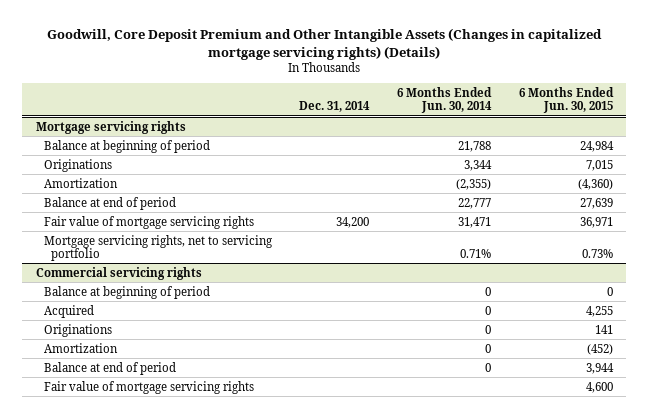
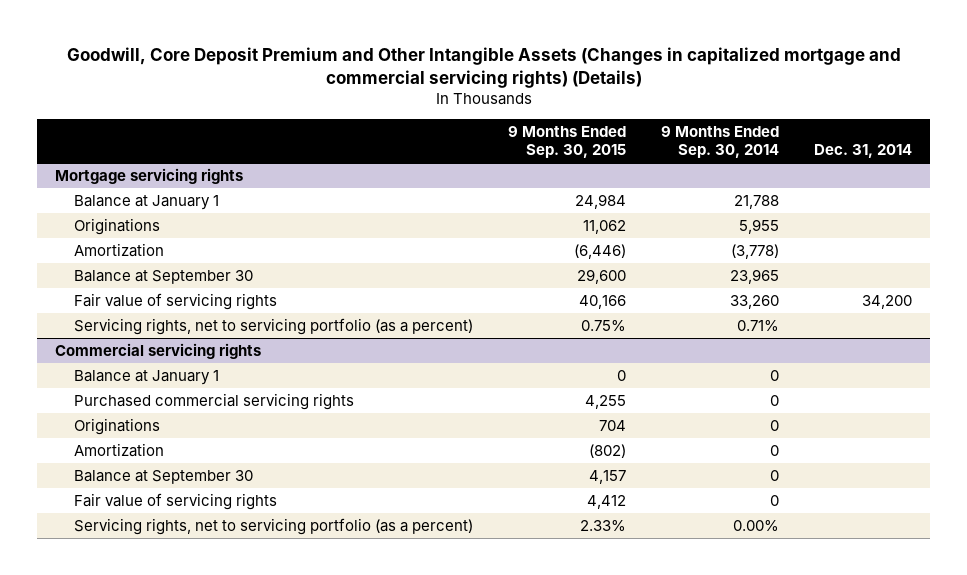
[47,28,603,60] Goodwill, Core Deposit Premium and Other Intangible Assets (Changes in capitalized mortgage servicing rights) (Details) -> [66,46,901,88] Goodwill, Core Deposit Premium and Other Intangible Assets (Changes in capitalized mortgage and commercial servicing rights) (Details)
[396,86,492,114] 6 Months Ended Jun. 30, 2014 -> none
[518,86,614,114] 6 Months Ended Jun. 30, 2015 -> none
none -> [508,125,627,158] 9 Months Ended Sep. 30, 2015
none -> [661,125,780,158] 9 Months Ended Sep. 30, 2014
[43,139,210,153] Balance at beginning of period -> [73,195,219,211] Balance at January 1
[43,196,176,210] Balance at end of period -> [73,270,253,285] Balance at September 30
[43,215,254,229] Fair value of mortgage servicing rights -> [73,293,277,311] Fair value of servicing rights
[43,234,273,261] Mortgage servicing rights, net to servicing portfolio -> [73,318,473,336] Servicing rights, net to servicing portfolio (as a percent)
[43,285,210,299] Balance at beginning of period -> [73,370,219,386] Balance at January 1
[43,304,94,318] Acquired -> [73,393,354,411] Purchased commercial servicing rights
[43,361,176,375] Balance at end of period -> [73,470,253,485] Balance at September 30
[43,380,254,394] Fair value of mortgage servicing rights -> [73,493,277,511] Fair value of servicing rights
none -> [73,518,473,536] Servicing rights, net to servicing portfolio (as a percent)

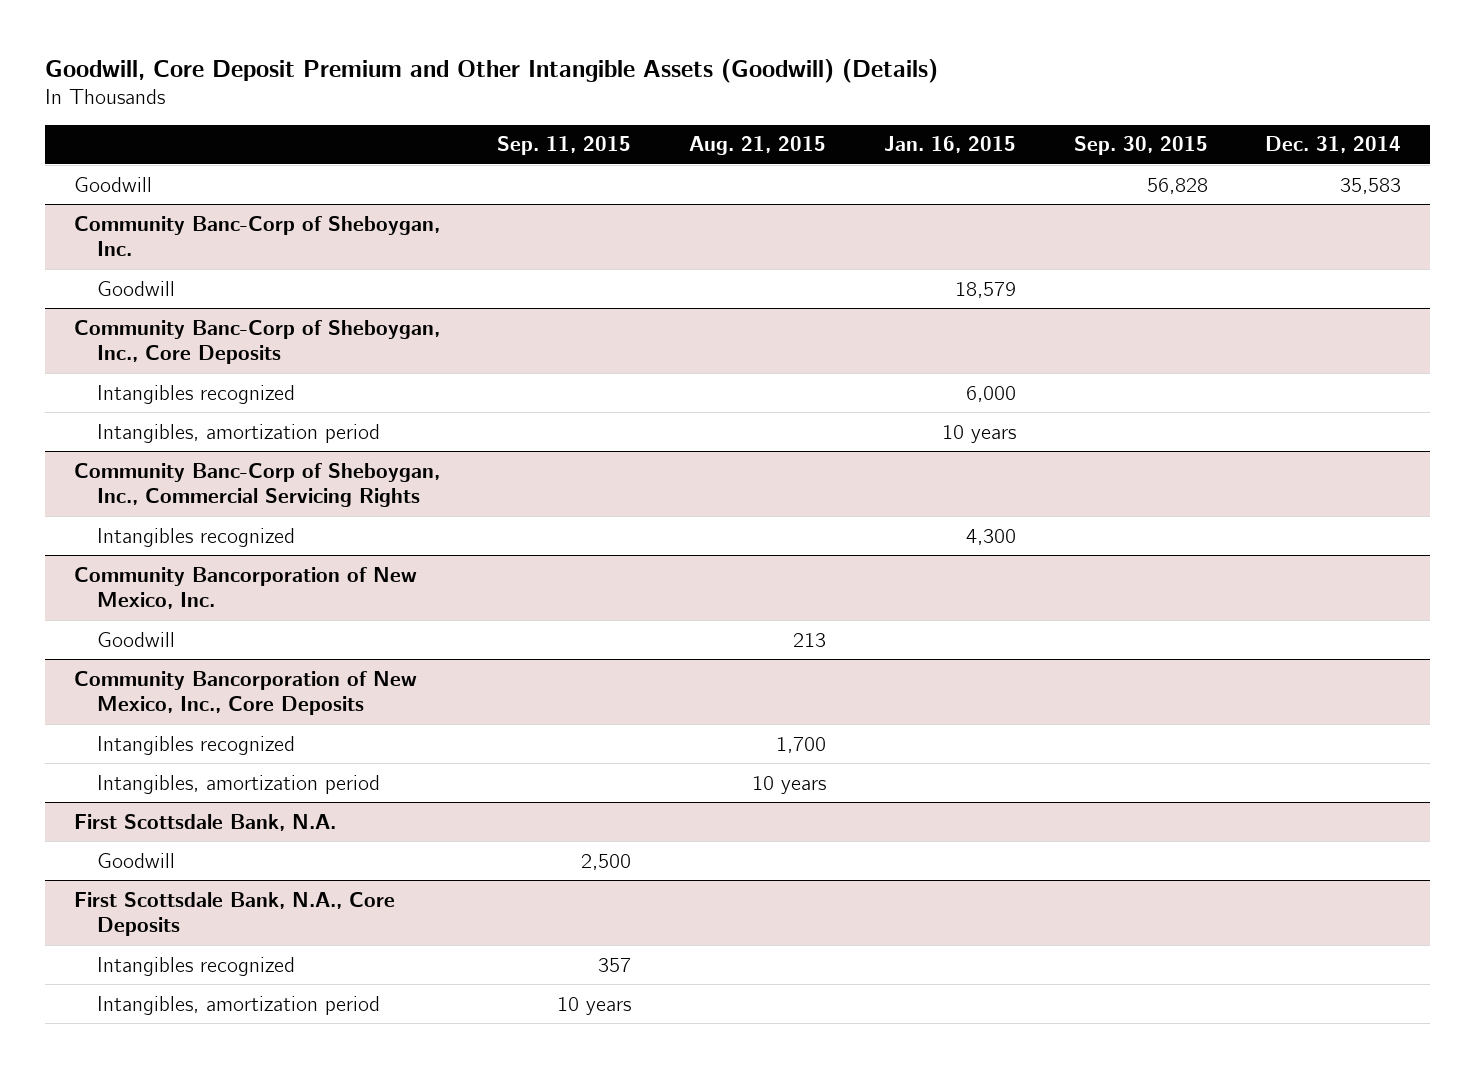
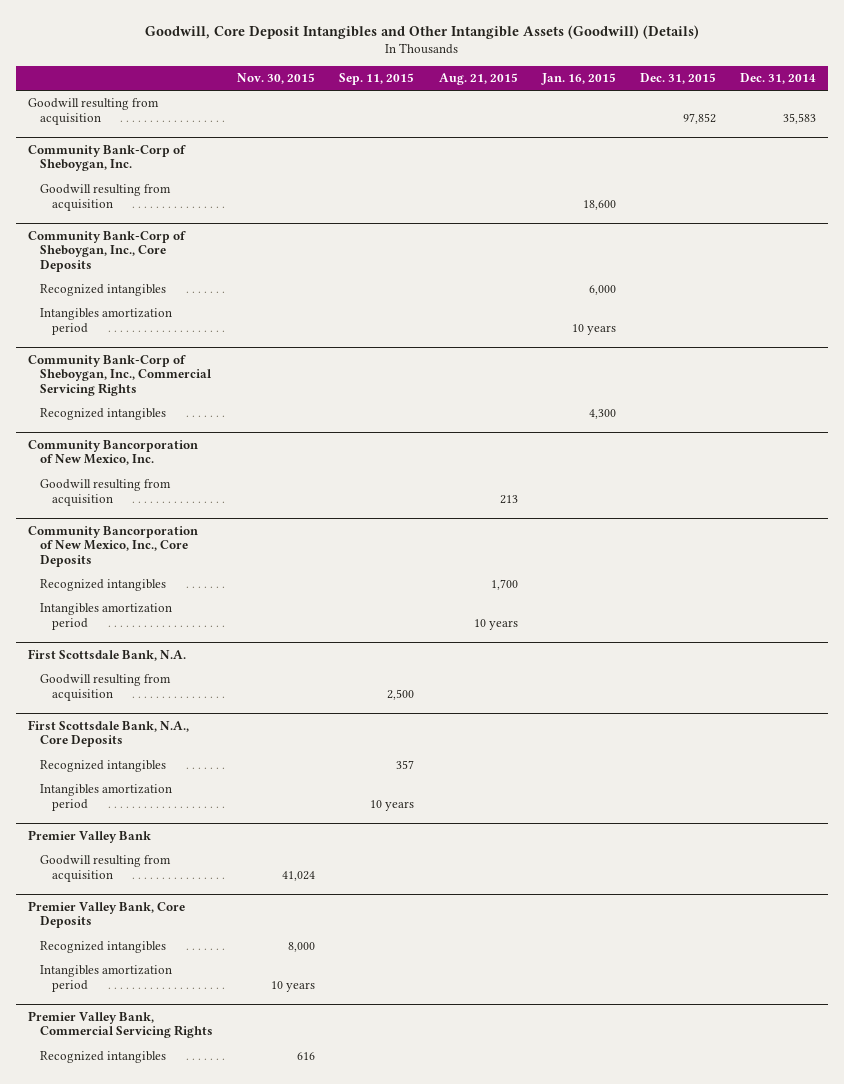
[44,58,938,83] Goodwill, Core Deposit Premium and Other Intangible Assets (Goodwill) (Details) -> [145,24,700,39] Goodwill, Core Deposit Intangibles and Other Intangible Assets (Goodwill) (Details)
[1073,136,1208,156] Sep. 30, 2015 -> none
none -> [237,73,316,85] Nov. 30, 2015
none -> [639,73,716,85] Dec. 31, 2015
[73,176,152,192] Goodwill -> [28,98,160,126] Goodwill resulting from acquisition
[73,215,440,256] Community Banc-Corp of Sheboygan, Inc. -> [28,144,187,172] Community Bank-Corp of Sheboygan, Inc.
[96,280,175,296] Goodwill -> [40,184,172,212] Goodwill resulting from acquisition
[954,281,1016,298] 18,579 -> [582,200,616,211] 18,600
[73,319,440,364] Community Banc-Corp of Sheboygan, Inc., Core Deposits -> [28,230,187,273] Community Bank-Corp of Sheboygan, Inc., Core Deposits
[96,384,295,404] Intangibles recognized -> [40,284,167,297] Recognized intangibles
[96,423,380,443] Intangibles, amortization period -> [40,308,173,336] Intangibles amortization period
[73,462,440,507] Community Banc-Corp of Sheboygan, Inc., Commercial Servicing Rights -> [28,354,213,397] Community Bank-Corp of Sheboygan, Inc., Commercial Servicing Rights
[96,527,295,547] Intangibles recognized -> [40,408,167,421] Recognized intangibles
[96,631,175,647] Goodwill -> [40,479,172,507] Goodwill resulting from acquisition
[96,735,295,755] Intangibles recognized -> [40,579,167,592] Recognized intangibles
[96,774,380,794] Intangibles, amortization period -> [40,603,173,631] Intangibles amortization period
[96,852,175,868] Goodwill -> [40,674,172,702] Goodwill resulting from acquisition
[96,956,295,976] Intangibles recognized -> [40,760,167,773] Recognized intangibles
[96,995,380,1015] Intangibles, amortization period -> [40,784,173,812] Intangibles amortization period
none -> [28,829,152,843] Premier Valley Bank
none -> [40,855,172,883] Goodwill resulting from acquisition
none -> [28,900,186,929] Premier Valley Bank, Core Deposits
none -> [40,941,167,954] Recognized intangibles
none -> [40,965,173,993] Intangibles amortization period
none -> [28,1010,214,1039] Premier Valley Bank, Commercial Servicing Rights
none -> [40,1051,167,1064] Recognized intangibles

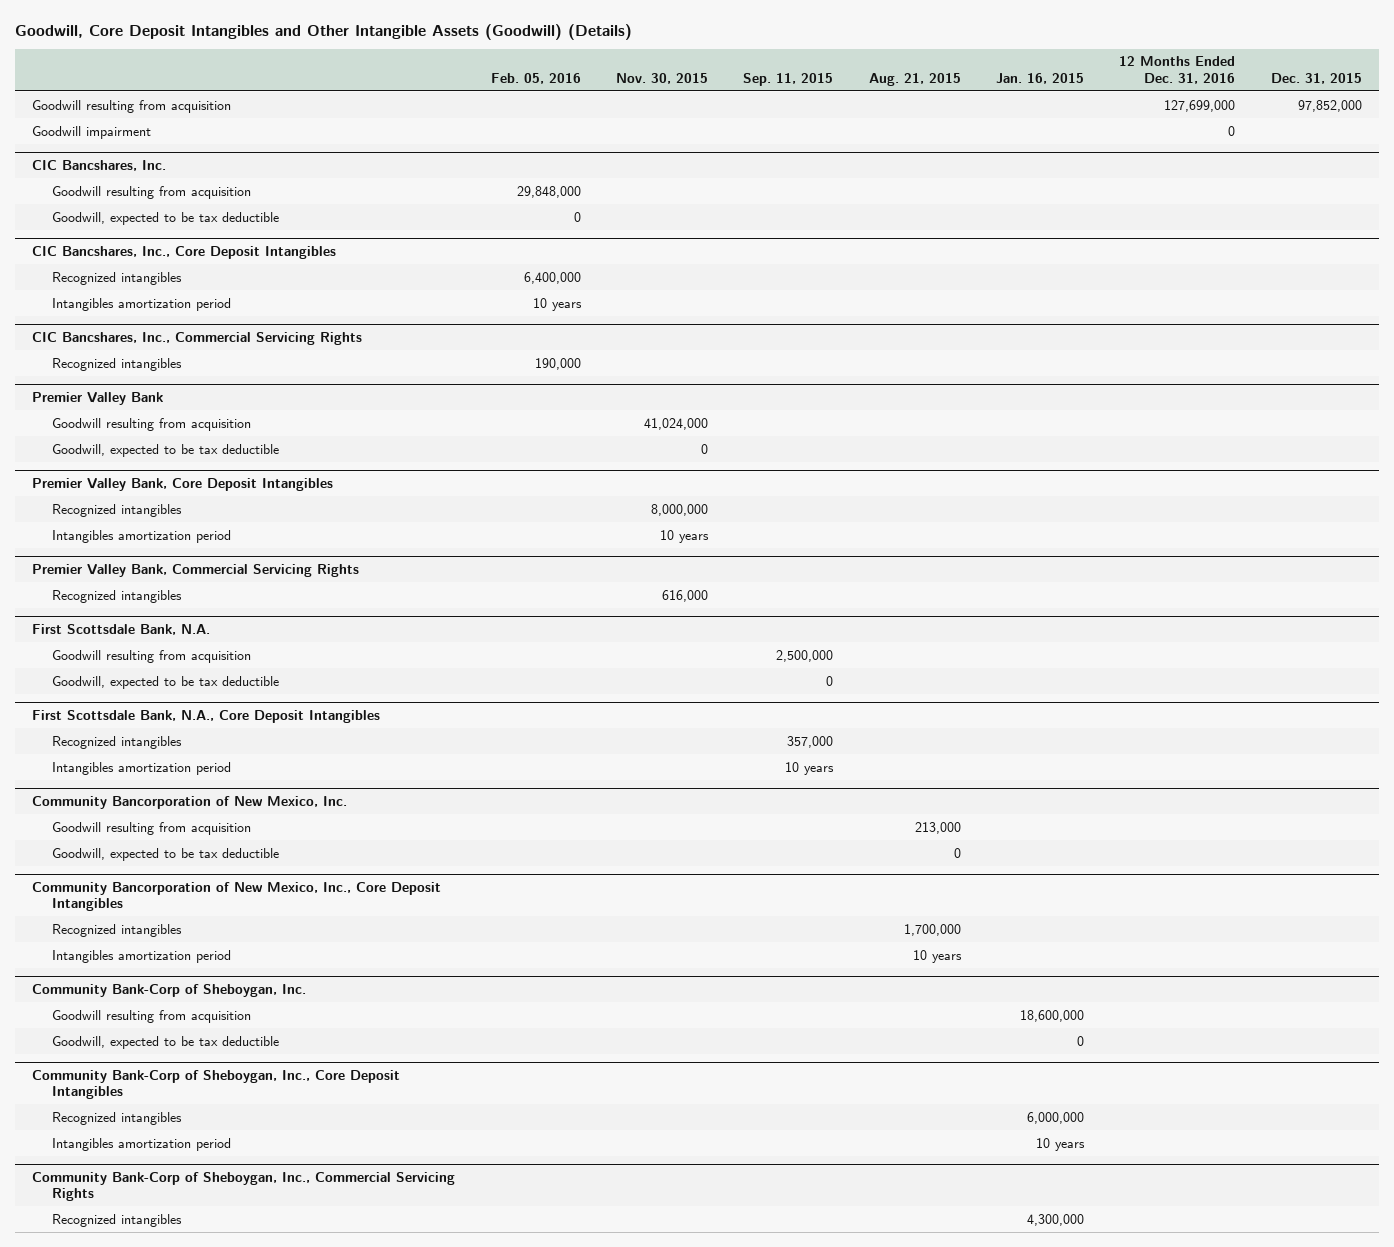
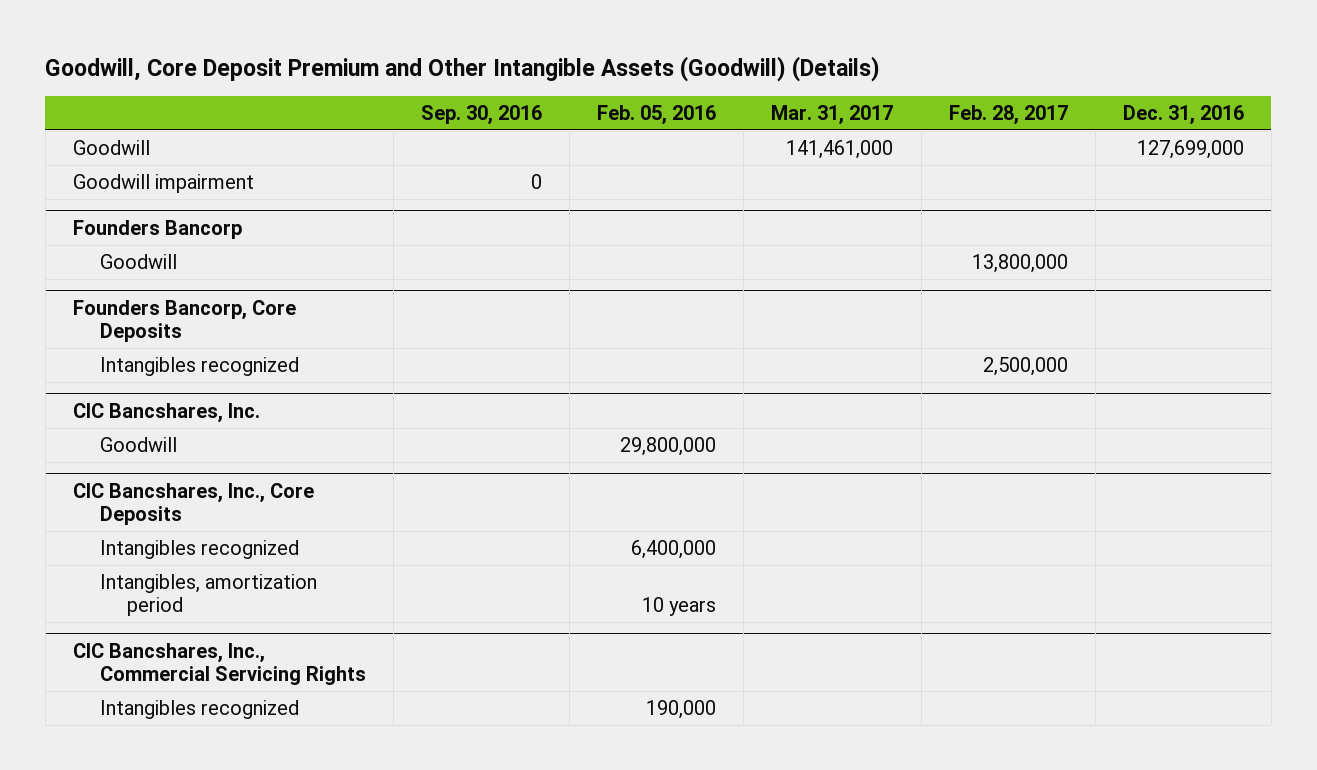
[14,23,632,40] Goodwill, Core Deposit Intangibles and Other Intangible Assets (Goodwill) (Details) -> [45,56,881,83] Goodwill, Core Deposit Premium and Other Intangible Assets (Goodwill) (Details)
[616,72,709,84] Nov. 30, 2015 -> none
[743,72,834,86] Sep. 11, 2015 -> none
[868,72,961,86] Aug. 21, 2015 -> none
[996,72,1085,84] Jan. 16, 2015 -> none
[1119,56,1236,84] 12 Months Ended Dec. 31, 2016 -> none
[1270,72,1362,84] Dec. 31, 2015 -> none
none -> [421,104,543,125] Sep. 30, 2016
none -> [771,104,894,125] Mar. 31, 2017
none -> [948,104,1068,125] Feb. 28, 2017
none -> [1122,104,1244,125] Dec. 31, 2016
[32,99,232,113] Goodwill resulting from acquisition -> [72,139,150,155] Goodwill
none -> [72,219,242,239] Founders Bancorp
none -> [99,253,177,269] Goodwill
none -> [72,299,296,342] Founders Bancorp, Core Deposits
none -> [99,356,299,376] Intangibles recognized
[52,211,280,225] Goodwill, expected to be tax deductible -> none
[52,185,252,199] Goodwill resulting from acquisition -> [99,436,177,452] Goodwill
[516,185,581,198] 29,848,000 -> [620,436,717,456] 29,800,000
[32,245,337,259] CIC Bancshares, Inc., Core Deposit Intangibles -> [72,482,314,525] CIC Bancshares, Inc., Core Deposits
[52,271,183,285] Recognized intangibles -> [99,539,299,559] Intangibles recognized
[52,297,232,311] Intangibles amortization period -> [99,573,317,617] Intangibles, amortization period
[32,391,164,405] Premier Valley Bank -> none
[52,417,252,431] Goodwill resulting from acquisition -> none
[52,443,280,457] Goodwill, expected to be tax deductible -> none
[32,477,334,491] Premier Valley Bank, Core Deposit Intangibles -> none
[52,503,183,517] Recognized intangibles -> none
[52,529,232,543] Intangibles amortization period -> none
[32,563,360,577] Premier Valley Bank, Commercial Servicing Rights -> none
[52,589,183,603] Recognized intangibles -> none
[32,623,211,635] First Scottsdale Bank, N.A. -> none
[52,649,252,663] Goodwill resulting from acquisition -> none
[52,675,280,689] Goodwill, expected to be tax deductible -> none
[32,709,381,723] First Scottsdale Bank, N.A., Core Deposit Intangibles -> none
[52,735,183,749] Recognized intangibles -> none
[52,761,232,775] Intangibles amortization period -> none
[32,795,348,809] Community Bancorporation of New Mexico, Inc. -> none
[52,821,252,835] Goodwill resulting from acquisition -> none
[52,847,280,861] Goodwill, expected to be tax deductible -> none
[32,881,442,911] Community Bancorporation of New Mexico, Inc., Core Deposit Intangibles -> none
[52,923,183,937] Recognized intangibles -> none
[52,949,232,963] Intangibles amortization period -> none
[32,983,307,997] Community Bank-Corp of Sheboygan, Inc. -> none
[52,1009,252,1023] Goodwill resulting from acquisition -> none
[52,1035,280,1049] Goodwill, expected to be tax deductible -> none
[32,1069,401,1099] Community Bank-Corp of Sheboygan, Inc., Core Deposit Intangibles -> none
[52,1111,183,1125] Recognized intangibles -> none
[52,1137,232,1151] Intangibles amortization period -> none
[32,1171,456,1201] Community Bank-Corp of Sheboygan, Inc., Commercial Servicing Rights -> none
[52,1213,183,1227] Recognized intangibles -> none
[52,357,183,371] Recognized intangibles -> [99,699,299,719] Intangibles recognized

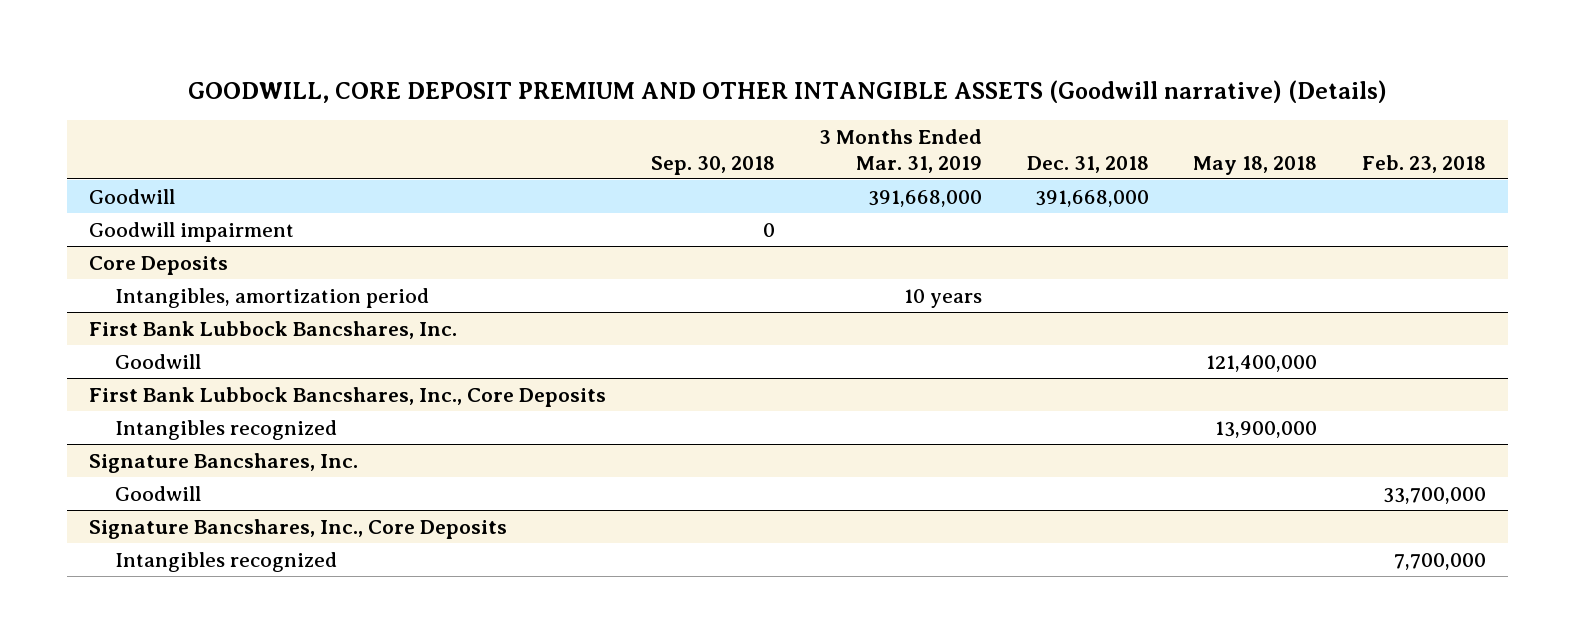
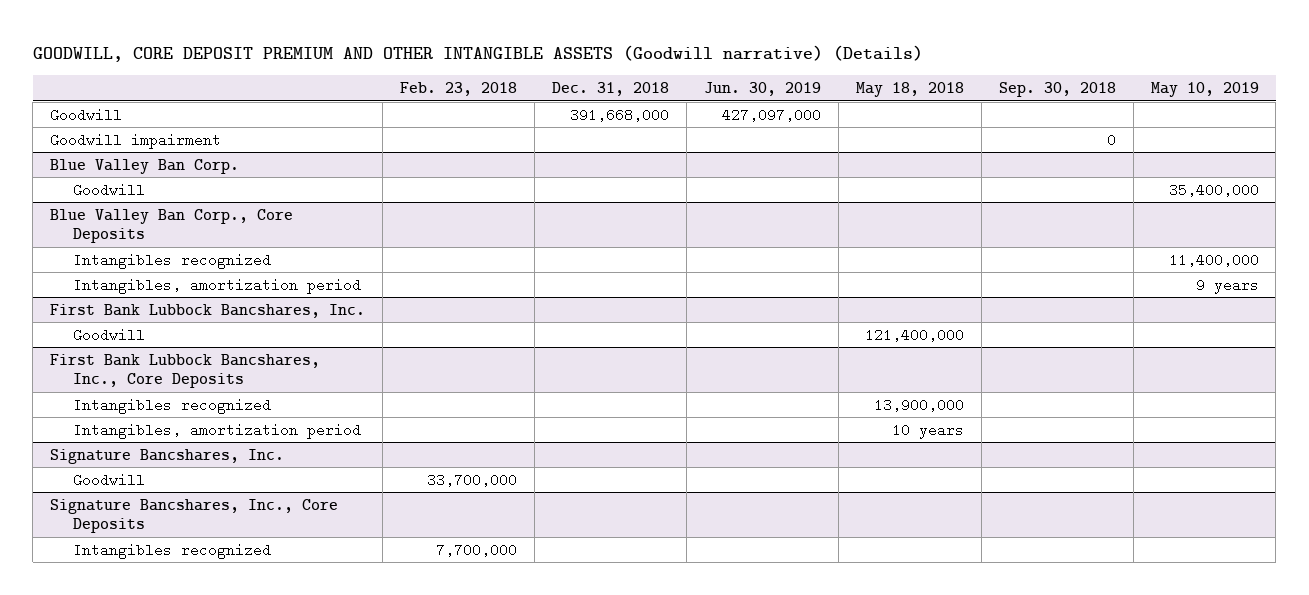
[819,128,983,173] 3 Months Ended Mar. 31, 2019 -> none
none -> [703,82,821,97] Jun. 30, 2019
none -> [1150,82,1259,98] May 10, 2019
none -> [50,158,240,174] Blue Valley Ban Corp.
none -> [73,182,146,197] Goodwill
[89,255,229,275] Core Deposits -> [50,208,294,244] Blue Valley Ban Corp., Core Deposits
none -> [73,252,272,269] Intangibles recognized
none -> [73,422,362,439] Intangibles, amortization period

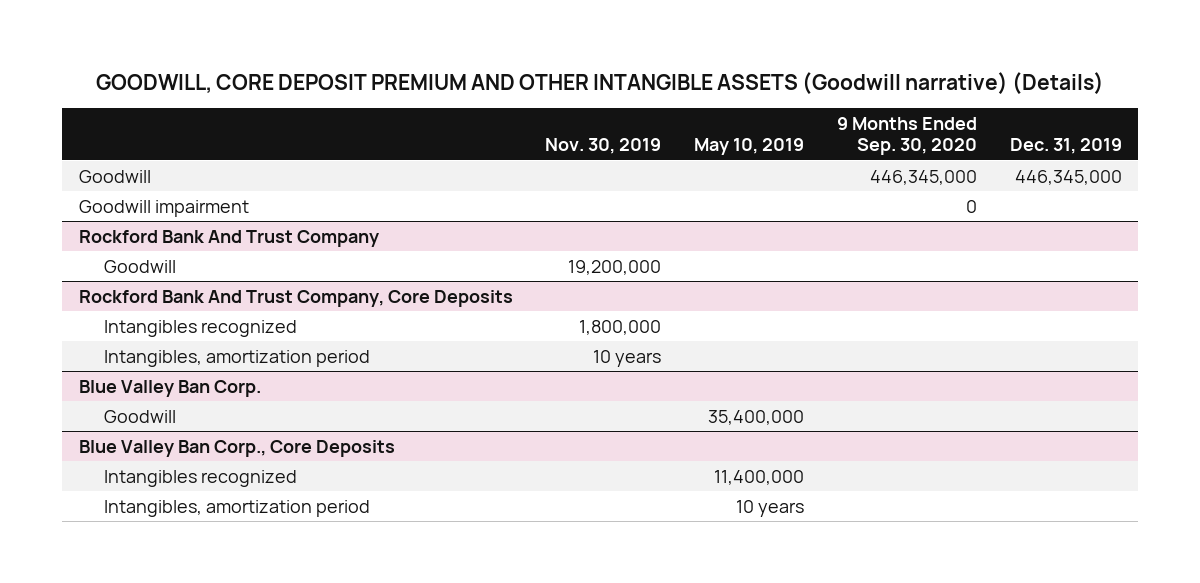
[400,82,518,97] Feb. 23, 2018 -> none
[552,82,670,97] Dec. 31, 2018 -> none
[703,82,821,97] Jun. 30, 2019 -> none
[855,82,964,98] May 18, 2018 -> none
[998,82,1116,98] Sep. 30, 2018 -> none
none -> [545,138,662,155] Nov. 30, 2019
none -> [836,116,977,156] 9 Months Ended Sep. 30, 2020
none -> [1009,138,1122,155] Dec. 31, 2019
none -> [78,229,379,247] Rockford Bank And Trust Company
none -> [104,259,177,273] Goodwill
none -> [78,289,513,307] Rockford Bank And Trust Company, Core Deposits
none -> [104,319,298,337] Intangibles recognized
none -> [104,349,371,367] Intangibles, amortization period
[50,303,366,318] First Bank Lubbock Bancshares, Inc. -> none
[73,327,146,342] Goodwill -> none
[50,353,321,389] First Bank Lubbock Bancshares, Inc., Core Deposits -> none
[73,397,272,414] Intangibles recognized -> none
[73,422,362,439] Intangibles, amortization period -> none
[50,448,285,464] Signature Bancshares, Inc. -> none
[73,472,146,487] Goodwill -> none
[50,498,339,534] Signature Bancshares, Inc., Core Deposits -> none
[73,542,272,559] Intangibles recognized -> none
[1195,277,1259,294] 9 years -> [736,499,805,517] 10 years

